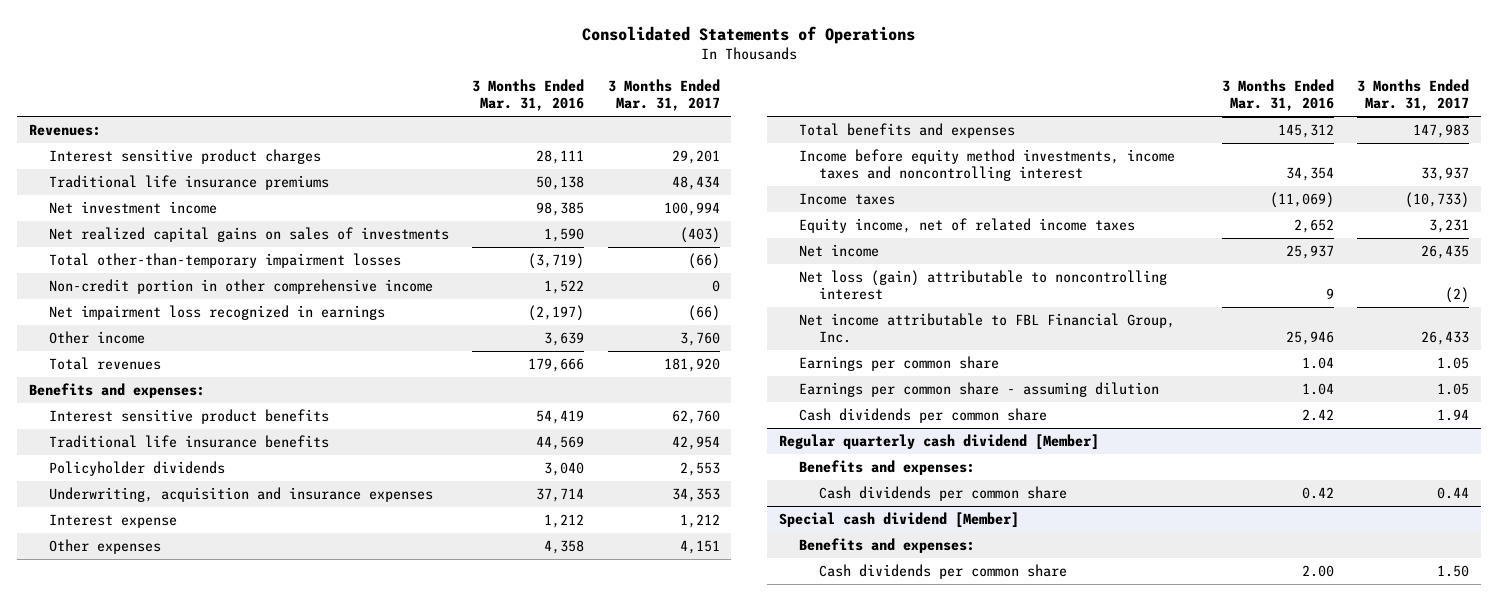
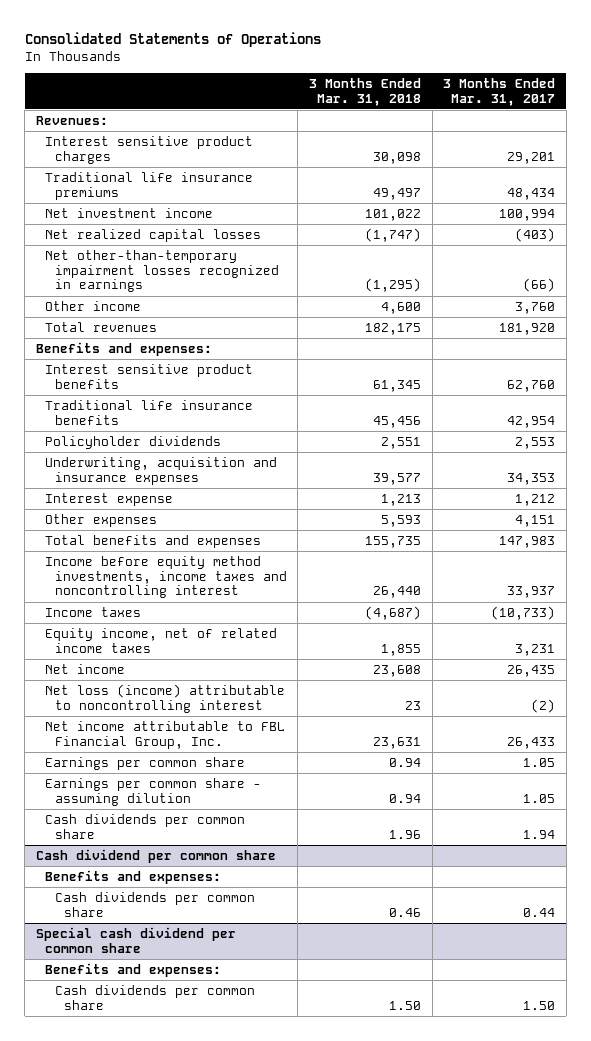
[472,79,585,112] 3 Months Ended Mar. 31, 2016 -> none
none -> [309,77,422,106] 3 Months Ended Mar. 31, 2018
[49,252,402,268] Total other-than-temporary impairment losses -> none
[49,278,434,294] Non-credit portion in other comprehensive income -> none
[49,226,450,242] Net realized capital gains on sales of investments -> [45,228,262,242] Net realized capital losses
[49,304,386,320] Net impairment loss recognized in earnings -> [45,249,279,293] Net other-than-temporary impairment losses recognized in earnings
[798,269,1167,301] Net loss (gain) attributable to noncontrolling interest -> [45,683,286,713] Net loss (income) attributable to noncontrolling interest
[778,433,1099,450] Regular quarterly cash dividend [Member] -> [36,848,277,863] Cash dividend per common share
[778,511,1019,528] Special cash dividend [Member] -> [36,926,237,953] Special cash dividend per common share

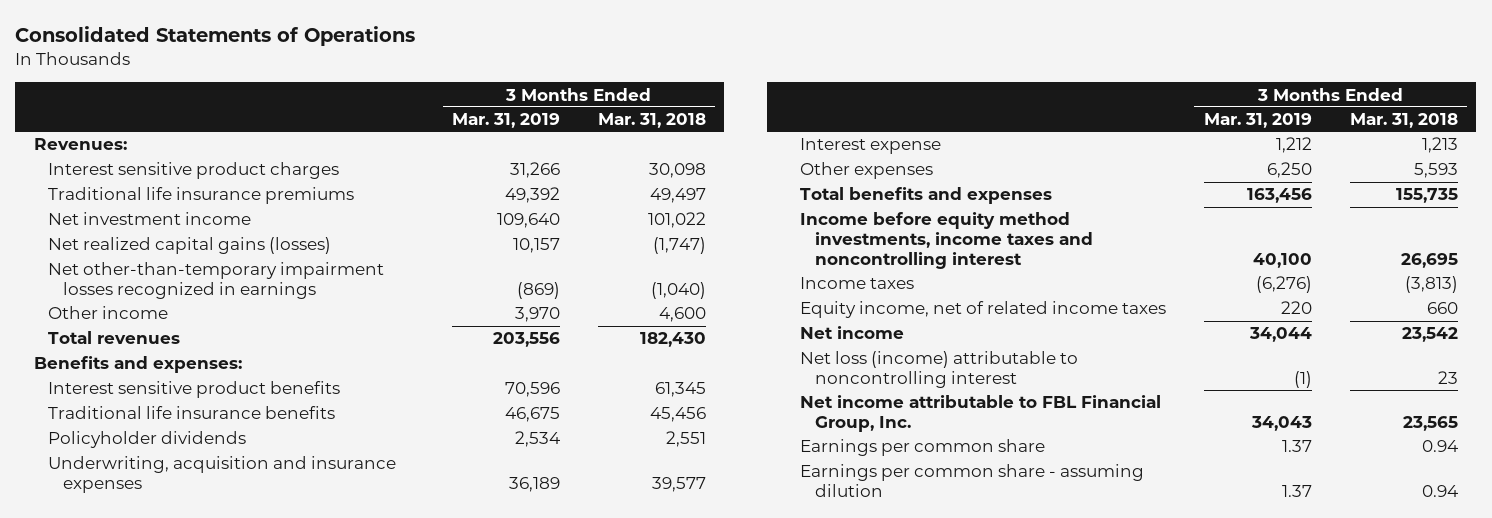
[443,77,556,106] 3 Months Ended Mar. 31, 2017 -> none
none -> [451,113,560,129] Mar. 31, 2019
[45,228,262,242] Net realized capital losses -> [48,237,332,255] Net realized capital gains (losses)
[365,278,422,293] (1,295) -> [650,282,706,300] (1,040)
[365,322,422,335] 182,175 -> [639,332,706,348] 182,430
[373,586,422,599] 26,440 -> [1400,252,1458,268] 26,695
[365,605,422,620] (4,687) -> [1404,276,1458,294] (3,813)
[381,643,422,656] 1,855 -> [1426,302,1458,315] 660
[373,664,422,677] 23,608 -> [1401,327,1458,343] 23,542
[373,736,422,749] 23,631 -> [1402,416,1458,432] 23,565
[45,813,246,839] Cash dividends per common share -> none
[36,848,277,863] Cash dividend per common share -> none
[45,869,222,884] Benefits and expenses: -> none
[54,891,255,917] Cash dividends per common share -> none
[36,926,237,953] Special cash dividend per common share -> none
[45,962,222,977] Benefits and expenses: -> none
[54,984,255,1010] Cash dividends per common share -> none

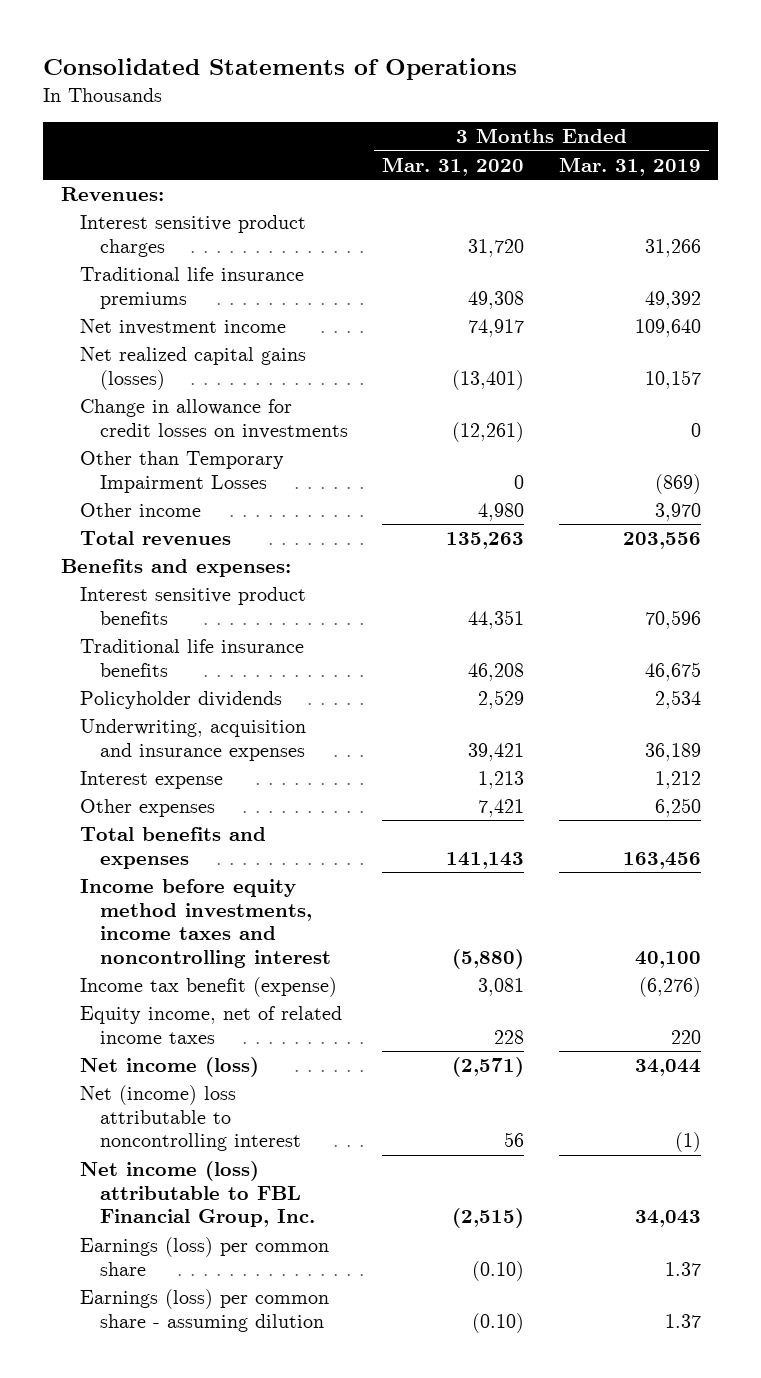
[597,113,706,129] Mar. 31, 2018 -> none
none -> [382,156,525,176] Mar. 31, 2020
none -> [80,399,348,439] Change in allowance for credit losses on investments
[48,262,385,300] Net other-than-temporary impairment losses recognized in earnings -> [80,451,285,493] Other than Temporary Impairment Losses
[800,277,915,290] Income taxes -> [80,977,338,998] Income tax benefit (expense)
[800,326,905,340] Net income -> [80,1057,260,1078] Net income (loss)
[800,351,1079,389] Net loss (income) attributable to noncontrolling interest -> [80,1085,301,1152] Net (income) loss attributable to noncontrolling interest
[800,395,1162,433] Net income attributable to FBL Financial Group, Inc. -> [80,1161,315,1228] Net income (loss) attributable to FBL Financial Group, Inc.
[800,439,1046,457] Earnings per common share -> [80,1237,330,1276] Earnings (loss) per common share
[800,464,1145,498] Earnings per common share - assuming dilution -> [80,1289,330,1332] Earnings (loss) per common share - assuming dilution

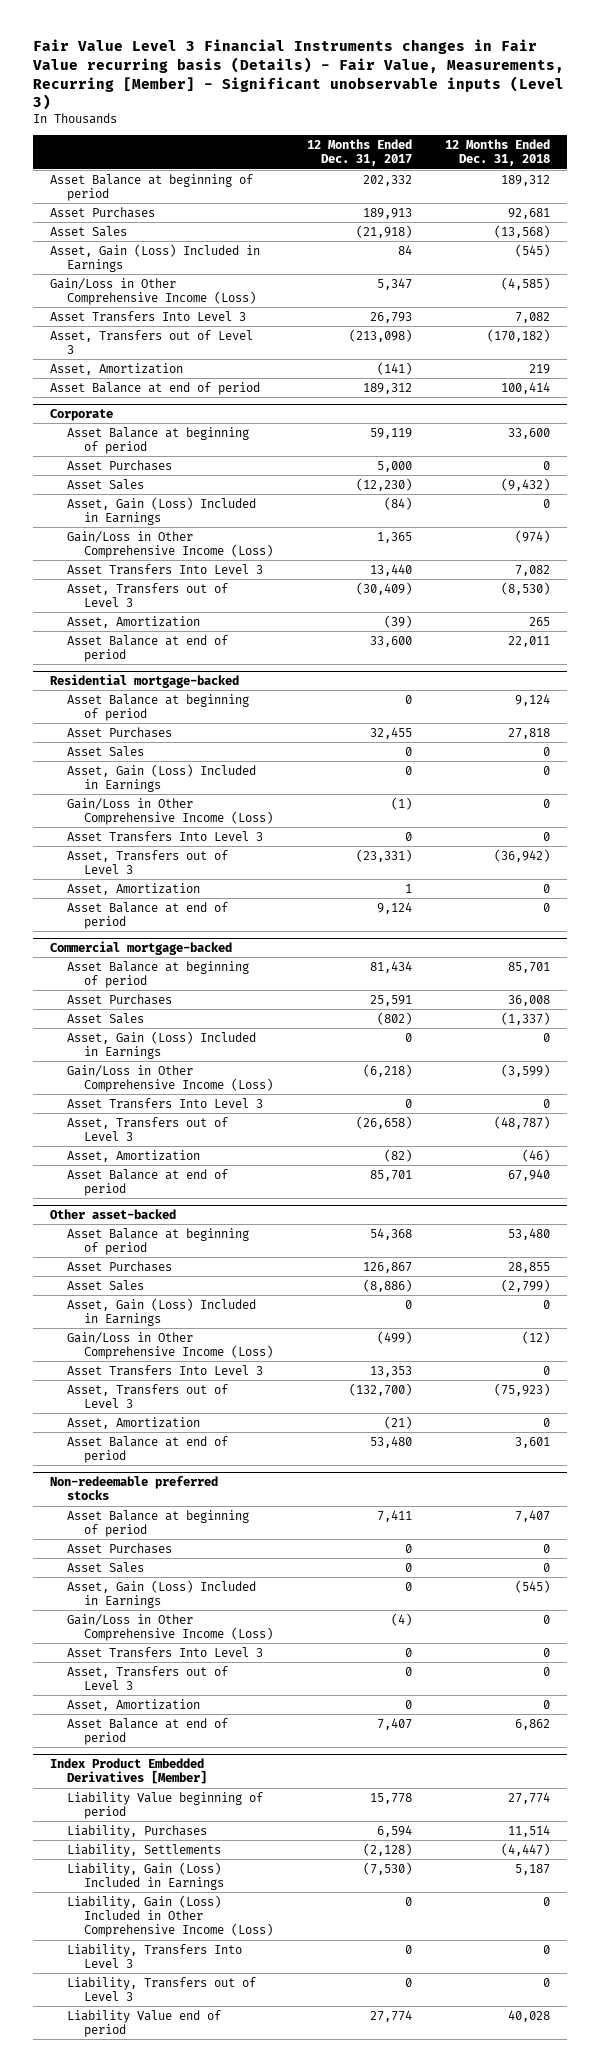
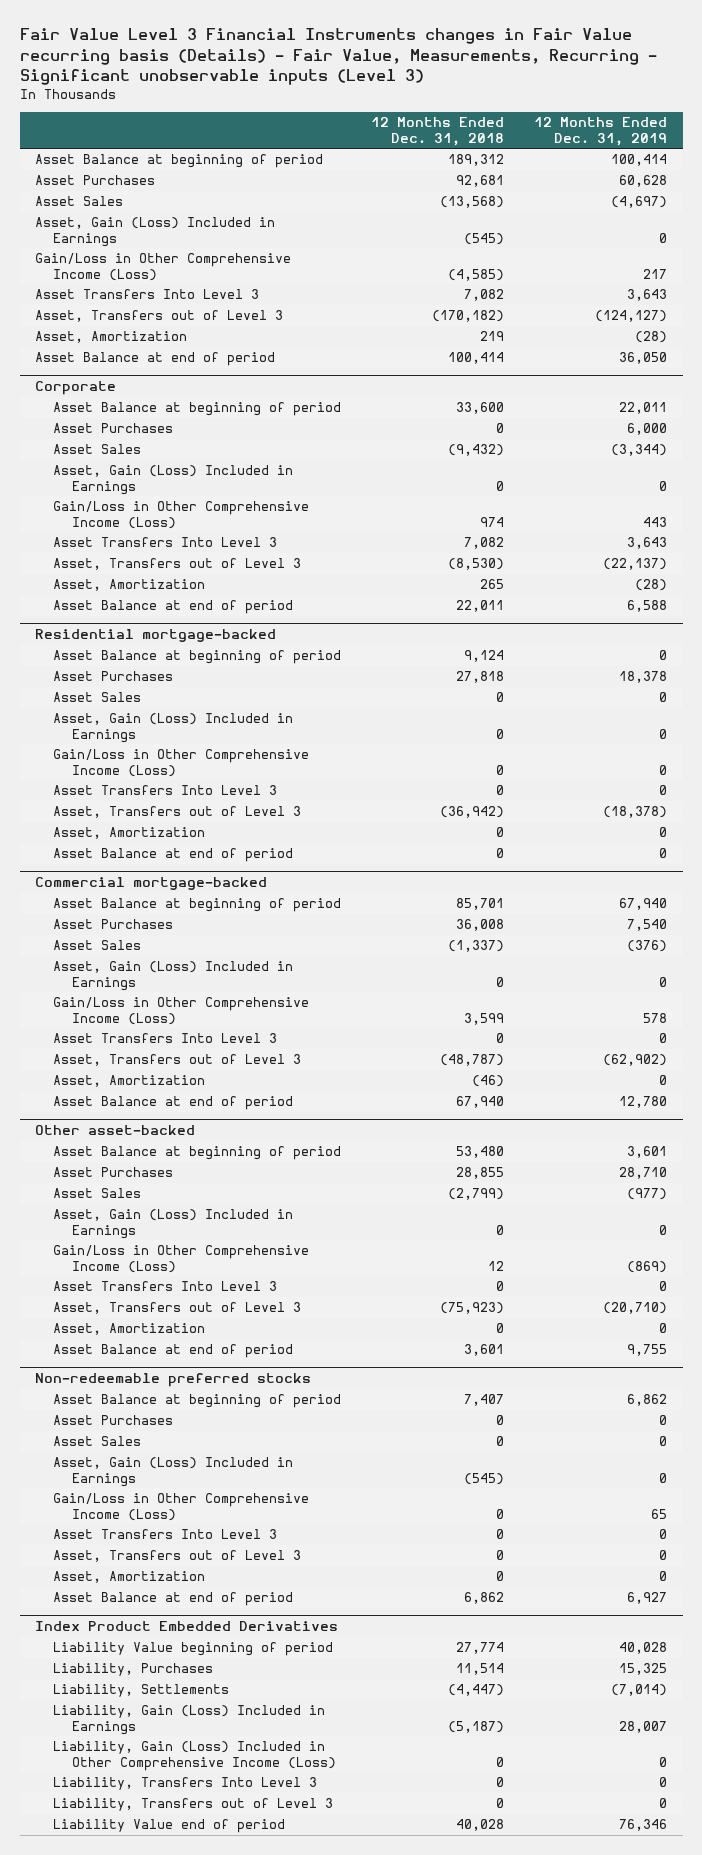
[32,39,564,111] Fair Value Level 3 Financial Instruments changes in Fair Value recurring basis (Details) - Fair Value, Measurements, Recurring [Member] - Significant unobservable inputs (Level 3) -> [19,28,657,85] Fair Value Level 3 Financial Instruments changes in Fair Value recurring basis (Details) - Fair Value, Measurements, Recurring - Significant unobservable inputs (Level 3)
[306,139,412,167] 12 Months Ended Dec. 31, 2017 -> none
none -> [534,117,668,146] 12 Months Ended Dec. 31, 2019
[515,529,551,543] (974) -> [480,516,505,527] 974
[501,1063,551,1077] (3,599) -> [464,1012,505,1025] 3,599
[522,1330,551,1344] (12) -> [488,1260,505,1271] 12
[49,1757,207,1785] Index Product Embedded Derivatives [Member] -> [34,1621,338,1632] Index Product Embedded Derivatives
[515,1863,551,1875] 5,187 -> [448,1720,505,1733] (5,187)

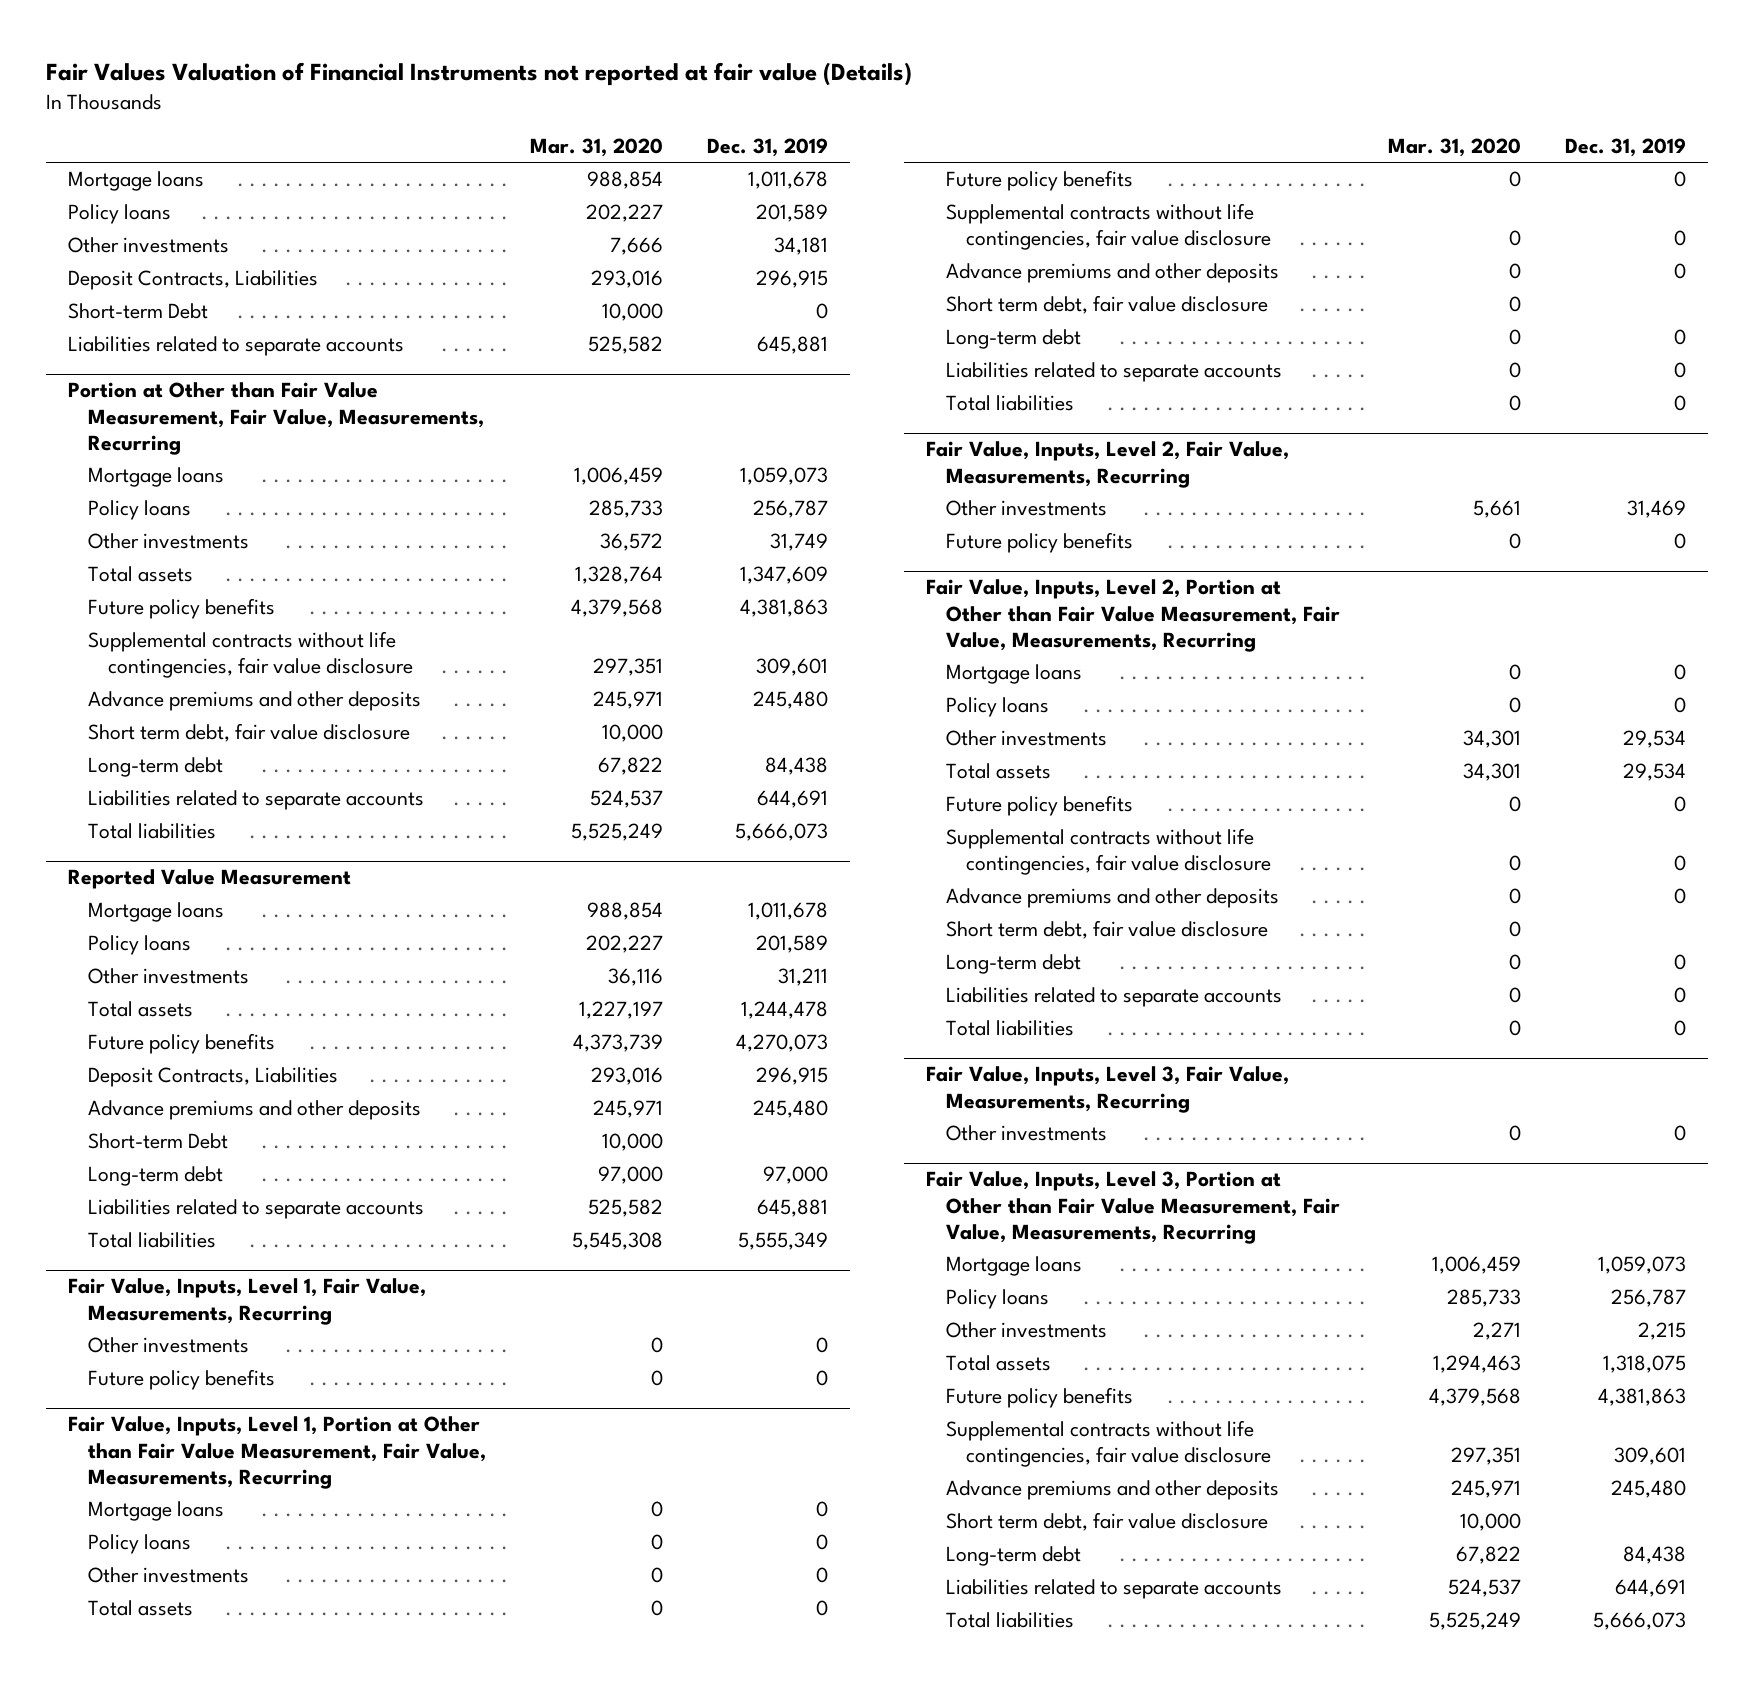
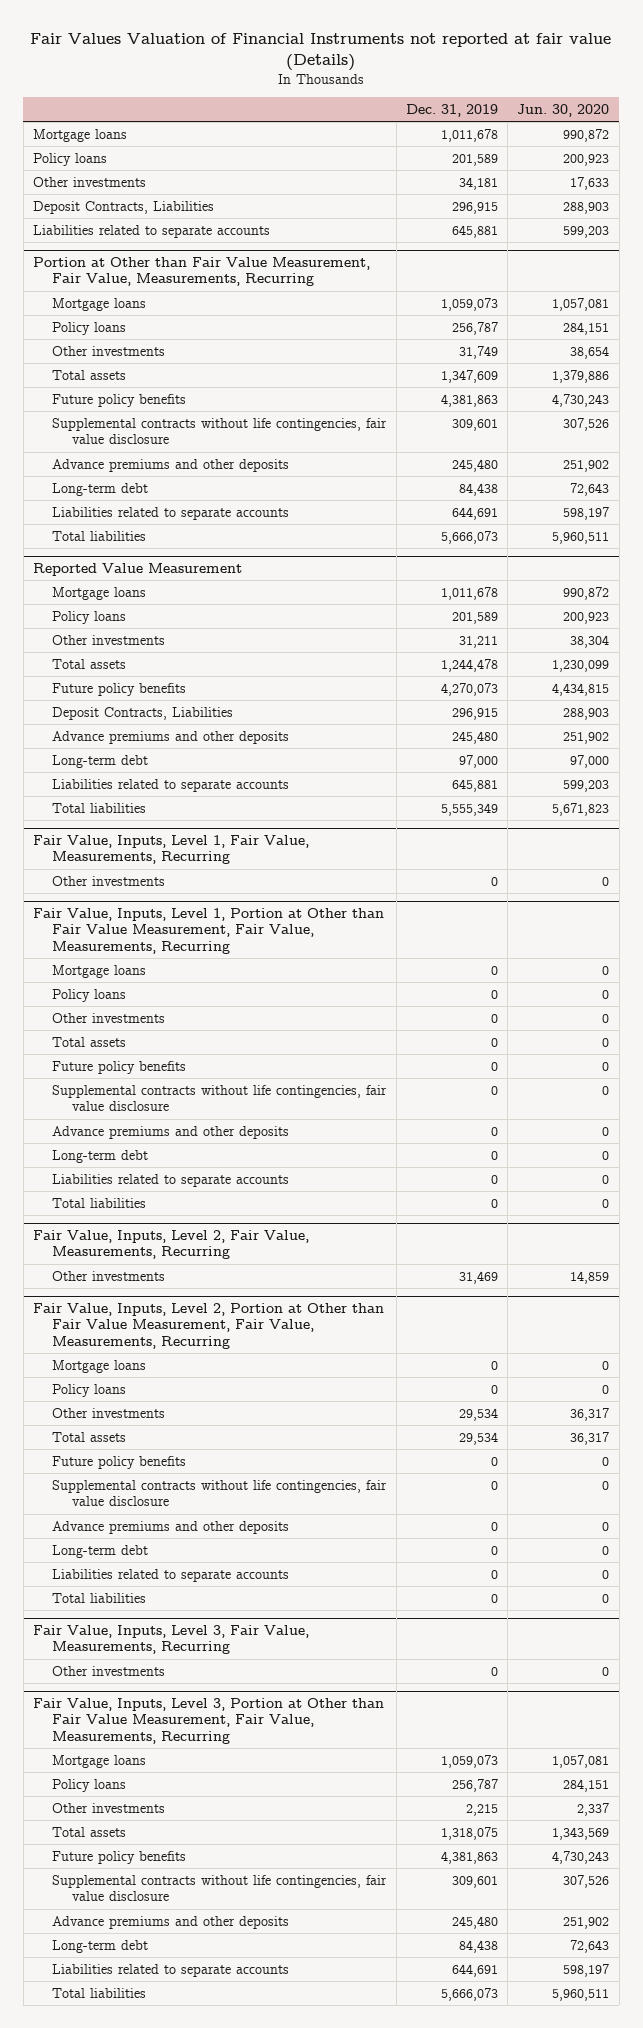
[530,138,664,158] Mar. 31, 2020 -> none
none -> [517,103,610,117] Jun. 30, 2020
[68,303,209,320] Short-term Debt -> none
[88,723,411,743] Short term debt, fair value disclosure -> none
[88,1133,229,1150] Short-term Debt -> none
[88,1369,276,1391] Future policy benefits -> none
[945,295,1268,315] Short term debt, fair value disclosure -> none
[945,532,1133,554] Future policy benefits -> none
[945,920,1268,940] Short term debt, fair value disclosure -> none
[945,1512,1268,1532] Short term debt, fair value disclosure -> none

